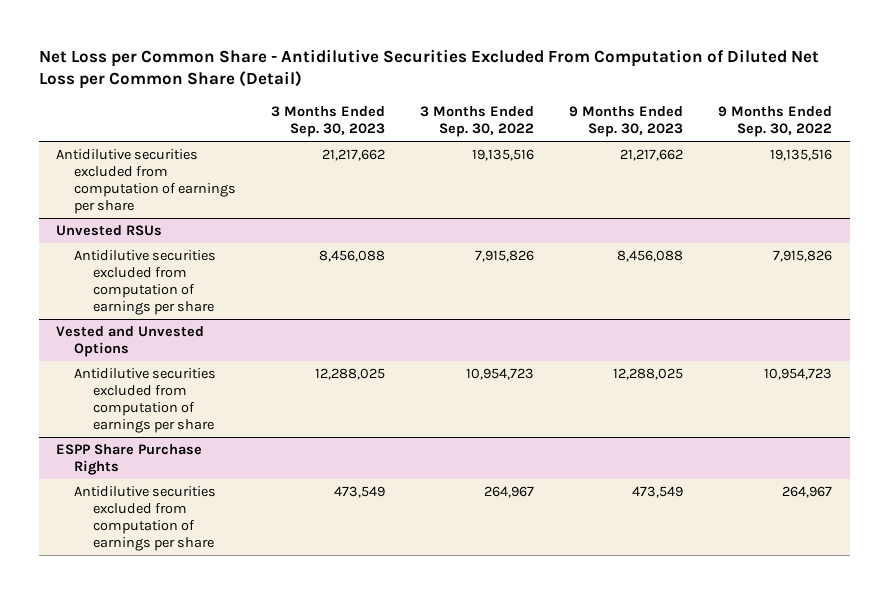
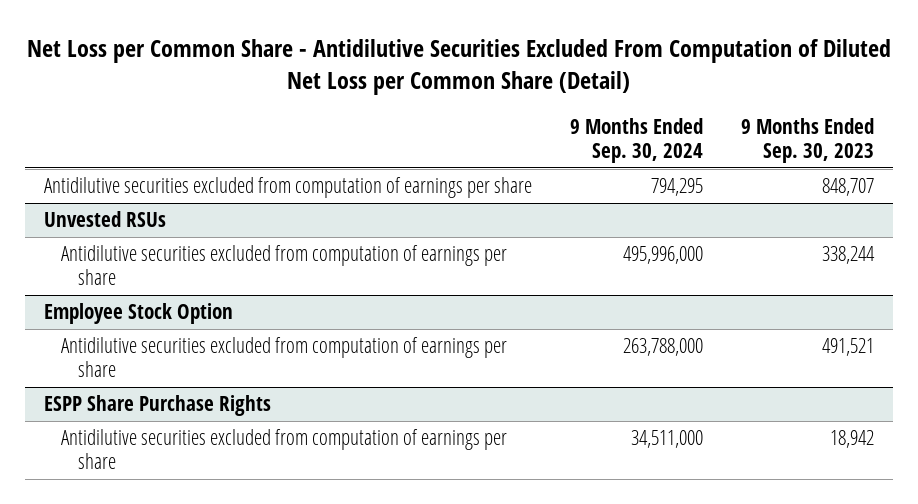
[271,106,386,138] 3 Months Ended Sep. 30, 2023 -> none
[420,106,535,138] 3 Months Ended Sep. 30, 2022 -> none
[718,106,833,138] 9 Months Ended Sep. 30, 2022 -> none
none -> [569,118,703,164] 9 Months Ended Sep. 30, 2024
[620,149,684,162] 21,217,662 -> [822,178,875,197] 848,707
[617,250,684,263] 8,456,088 -> [822,246,876,265] 338,244
[56,326,205,358] Vested and Unvested Options -> [43,303,233,325] Employee Stock Option
[613,368,684,381] 12,288,025 -> [822,338,875,357] 491,521
[632,486,684,499] 473,549 -> [830,430,875,449] 18,942

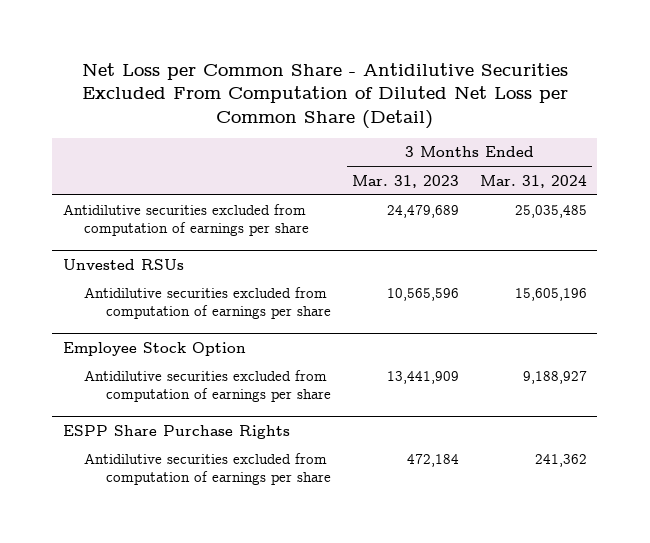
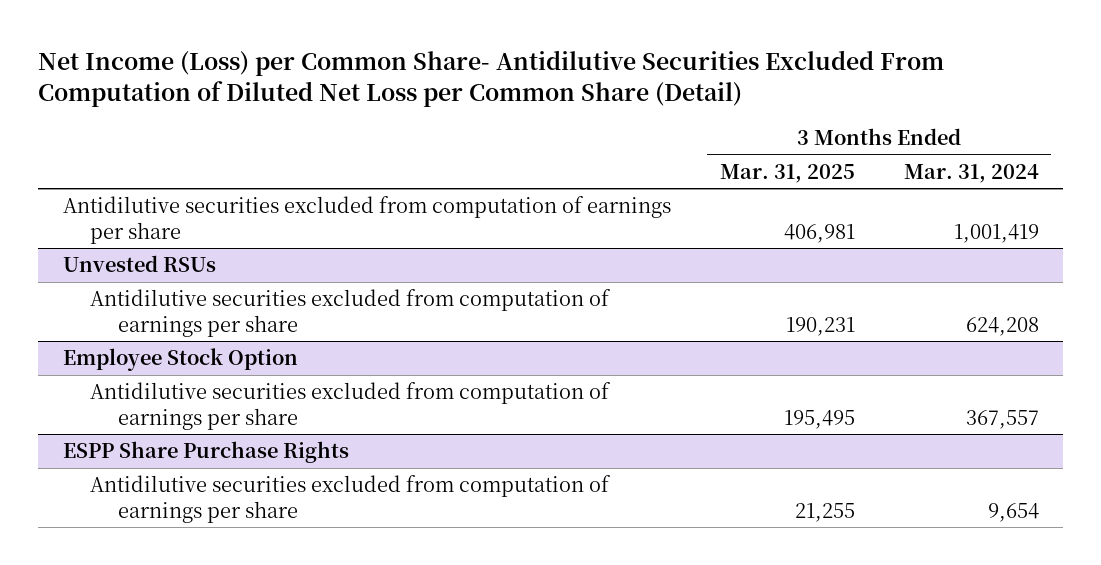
[81,62,568,129] Net Loss per Common Share - Antidilutive Securities Excluded From Computation of Diluted Net Loss per Common Share (Detail) -> [38,49,945,107] Net Income (Loss) per Common Share- Antidilutive Securities Excluded From Computation of Diluted Net Loss per Common Share (Detail)
[352,174,460,188] Mar. 31, 2023 -> none
none -> [719,163,855,183] Mar. 31, 2025
[514,205,587,219] 25,035,485 -> [953,223,1039,243] 1,001,419
[514,288,587,302] 15,605,196 -> [965,316,1039,336] 624,208
[522,371,587,385] 9,188,927 -> [965,409,1039,429] 367,557
[534,454,587,468] 241,362 -> [987,502,1039,522] 9,654

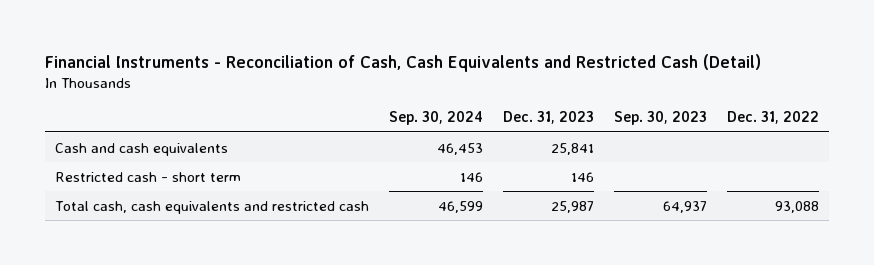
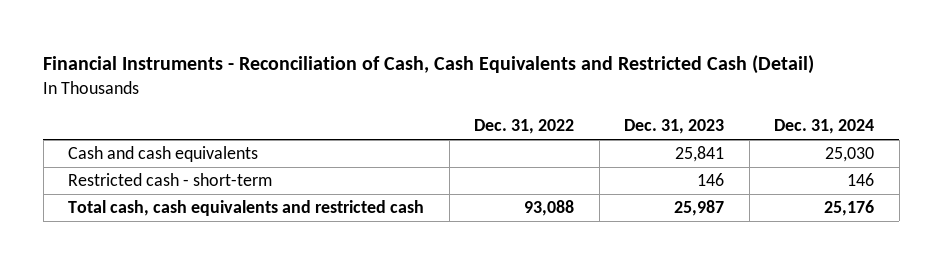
[388,111,483,126] Sep. 30, 2024 -> none
[614,111,708,126] Sep. 30, 2023 -> none
none -> [774,119,875,135] Dec. 31, 2024
[54,171,241,182] Restricted cash - short term -> [68,173,273,187] Restricted cash - short-term

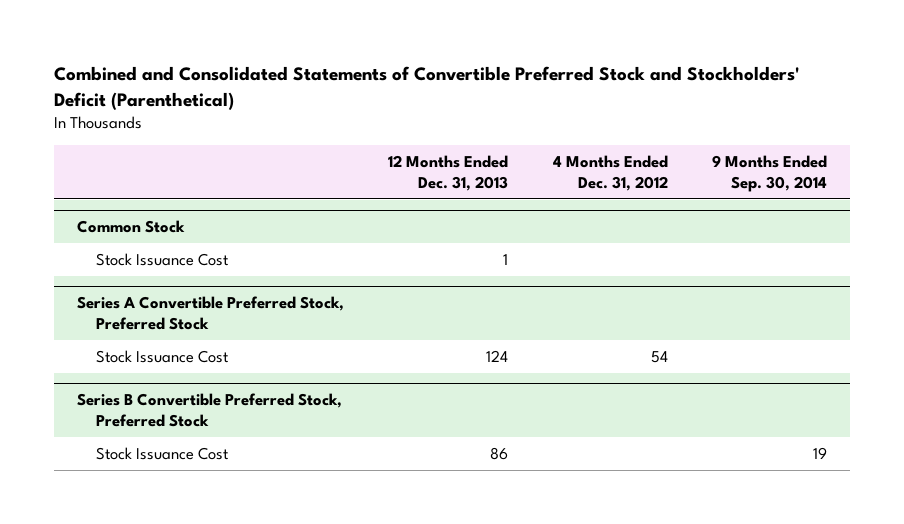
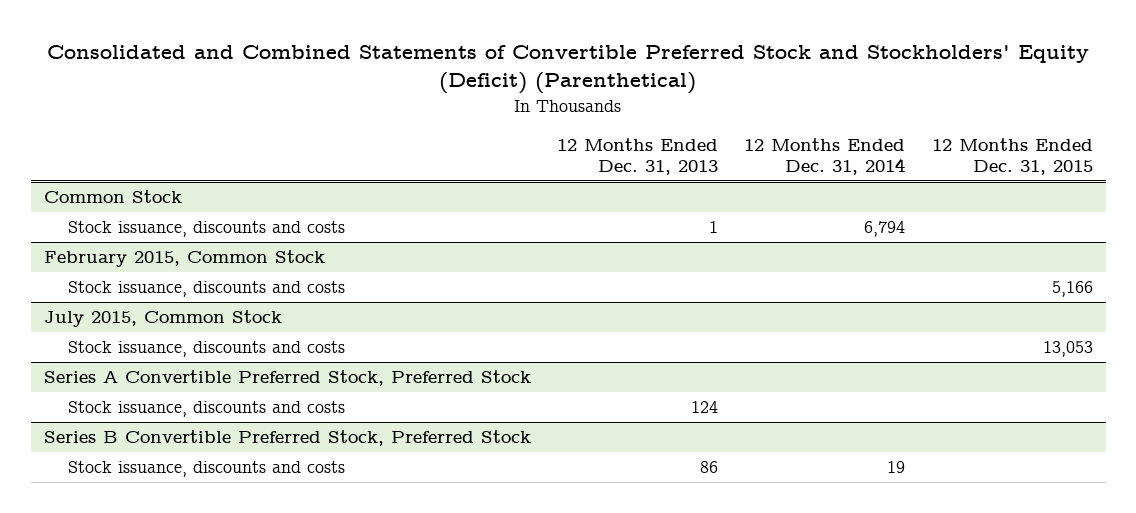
[54,66,801,110] Combined and Consolidated Statements of Convertible Preferred Stock and Stockholders' Deficit (Parenthetical) -> [47,44,1090,95] Consolidated and Combined Statements of Convertible Preferred Stock and Stockholders' Equity (Deficit) (Parenthetical)
[552,155,668,191] 4 Months Ended Dec. 31, 2012 -> none
[712,155,828,192] 9 Months Ended Sep. 30, 2014 -> none
none -> [744,138,906,176] 12 Months Ended Dec. 31, 2014
none -> [931,138,1093,176] 12 Months Ended Dec. 31, 2015
[95,253,228,267] Stock Issuance Cost -> [67,221,345,238] Stock issuance, discounts and costs
none -> [43,250,325,268] February 2015, Common Stock
none -> [67,281,345,298] Stock issuance, discounts and costs
none -> [43,310,282,328] July 2015, Common Stock
none -> [67,341,345,358] Stock issuance, discounts and costs
[95,350,228,364] Stock Issuance Cost -> [67,401,345,418] Stock issuance, discounts and costs
[95,447,228,461] Stock Issuance Cost -> [67,461,345,478] Stock issuance, discounts and costs

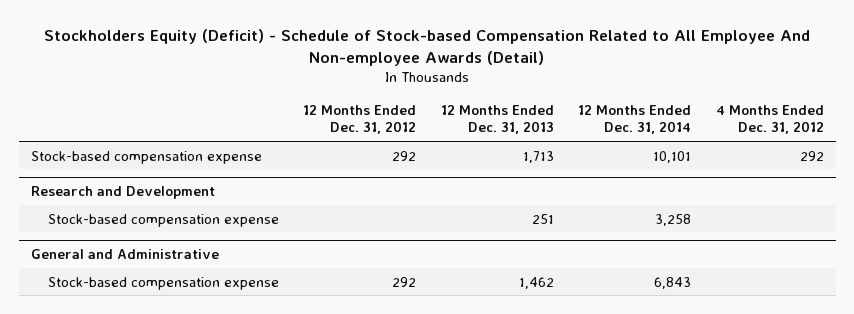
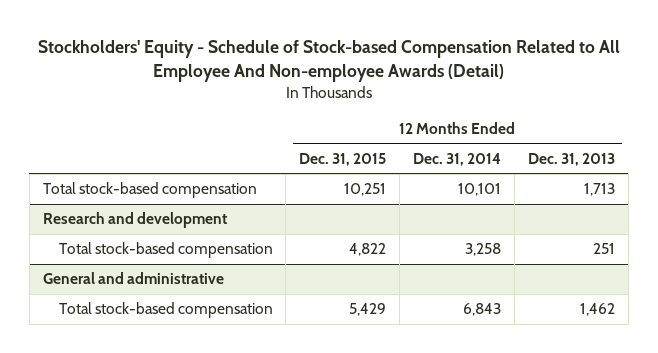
[44,28,811,66] Stockholders Equity (Deficit) - Schedule of Stock-based Compensation Related to All Employee And Non-employee Awards (Detail) -> [37,40,620,83] Stockholders' Equity - Schedule of Stock-based Compensation Related to All Employee And Non-employee Awards (Detail)
[303,104,417,135] 12 Months Ended Dec. 31, 2012 -> none
[715,104,824,135] 4 Months Ended Dec. 31, 2012 -> none
none -> [299,152,387,166] Dec. 31, 2015
[30,150,262,164] Stock-based compensation expense -> [42,182,257,199] Total stock-based compensation
[30,186,215,200] Research and Development -> [42,212,227,229] Research and development
[47,213,279,227] Stock-based compensation expense -> [58,242,273,259] Total stock-based compensation
[30,249,219,260] General and Administrative -> [42,272,224,285] General and administrative
[47,276,279,290] Stock-based compensation expense -> [58,302,273,319] Total stock-based compensation

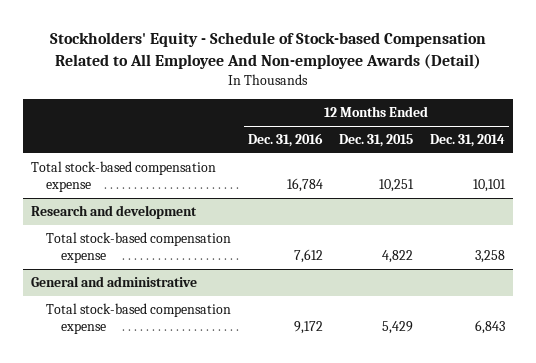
[527,152,615,166] Dec. 31, 2013 -> none
none -> [247,133,323,148] Dec. 31, 2016
[42,182,257,199] Total stock-based compensation -> [30,161,216,192] Total stock-based compensation expense
[58,242,273,259] Total stock-based compensation -> [46,232,232,263] Total stock-based compensation expense
[58,302,273,319] Total stock-based compensation -> [46,303,232,334] Total stock-based compensation expense

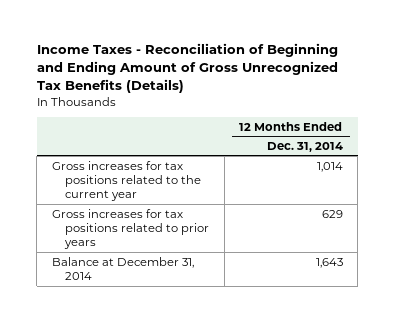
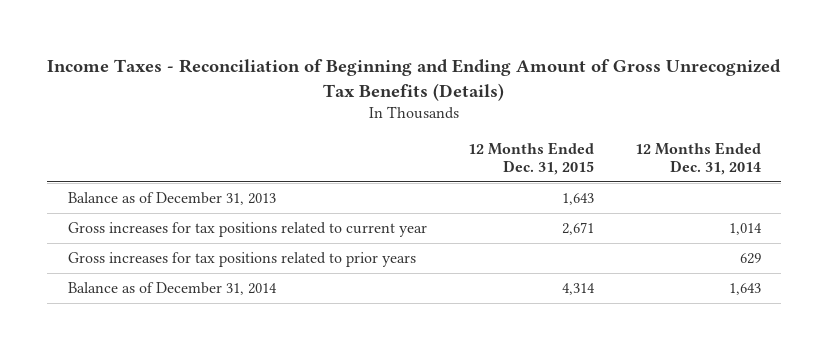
none -> [467,141,594,176] 12 Months Ended Dec. 31, 2015
none -> [67,191,276,205] Balance as of December 31, 2013
[51,160,201,202] Gross increases for tax positions related to the current year -> [67,221,427,237] Gross increases for tax positions related to current year
[51,256,194,281] Balance at December 31, 2014 -> [67,281,277,295] Balance as of December 31, 2014

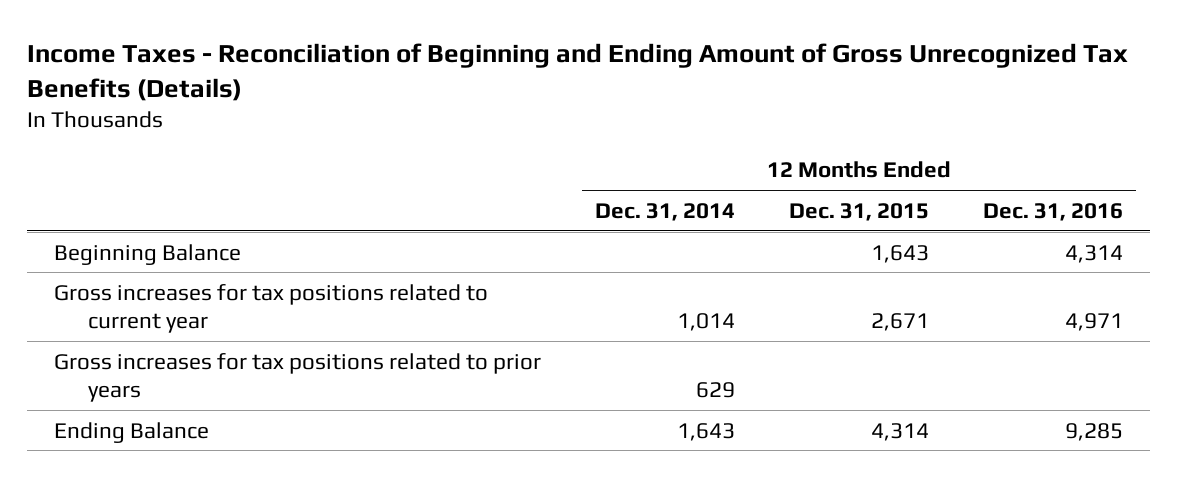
none -> [982,202,1123,221] Dec. 31, 2016
[67,191,276,205] Balance as of December 31, 2013 -> [54,243,242,265] Beginning Balance
[67,281,277,295] Balance as of December 31, 2014 -> [54,421,210,443] Ending Balance

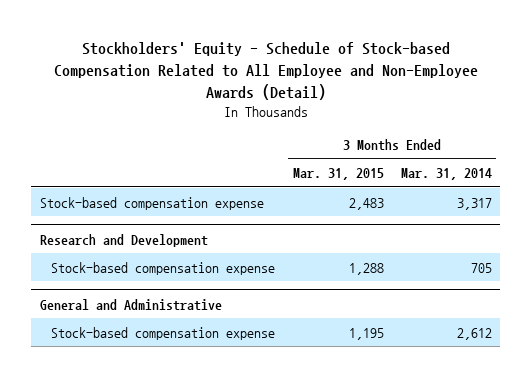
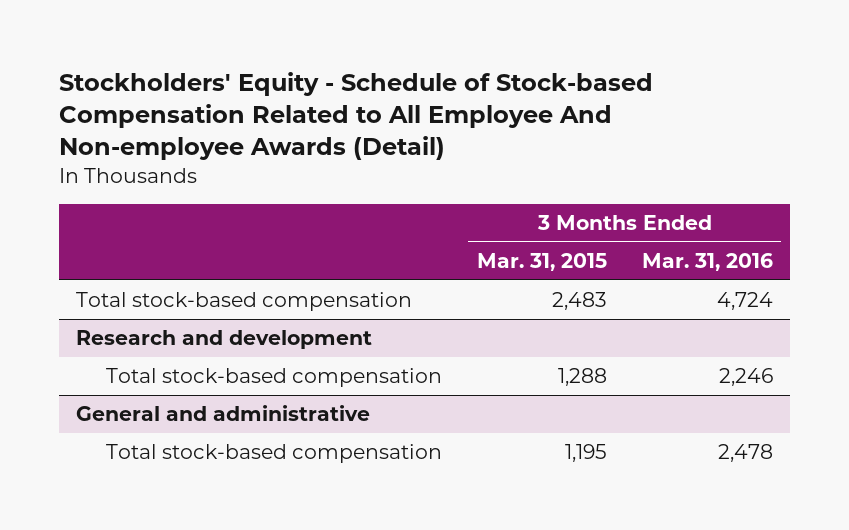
[53,42,478,101] Stockholders' Equity - Schedule of Stock-based Compensation Related to All Employee and Non-Employee Awards (Detail) -> [58,71,653,160] Stockholders' Equity - Schedule of Stock-based Compensation Related to All Employee And Non-employee Awards (Detail)
[400,168,492,181] Mar. 31, 2014 -> none
none -> [641,253,773,272] Mar. 31, 2016
[40,196,265,210] Stock-based compensation expense -> [76,292,413,312] Total stock-based compensation
[40,233,209,247] Research and Development -> [76,330,373,350] Research and development
[51,261,276,275] Stock-based compensation expense -> [105,368,442,388] Total stock-based compensation
[40,298,223,311] General and Administrative -> [76,405,371,422] General and administrative
[51,326,276,340] Stock-based compensation expense -> [105,444,442,464] Total stock-based compensation

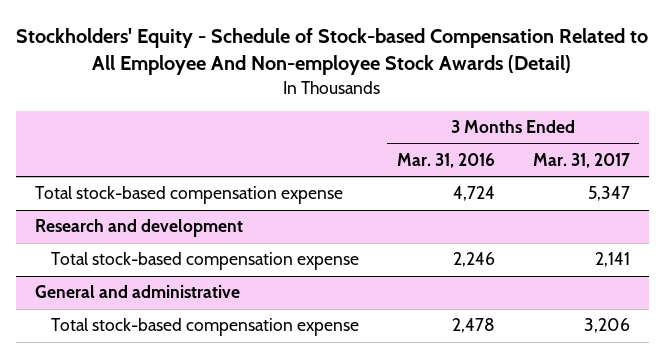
[58,71,653,160] Stockholders' Equity - Schedule of Stock-based Compensation Related to All Employee And Non-employee Awards (Detail) -> [16,27,649,76] Stockholders' Equity - Schedule of Stock-based Compensation Related to All Employee And Non-employee Stock Awards (Detail)
[476,253,607,272] Mar. 31, 2015 -> none
none -> [532,153,630,169] Mar. 31, 2017
[76,292,413,312] Total stock-based compensation -> [34,186,343,205] Total stock-based compensation expense
[105,368,442,388] Total stock-based compensation -> [50,252,359,271] Total stock-based compensation expense
[105,444,442,464] Total stock-based compensation -> [50,318,359,337] Total stock-based compensation expense

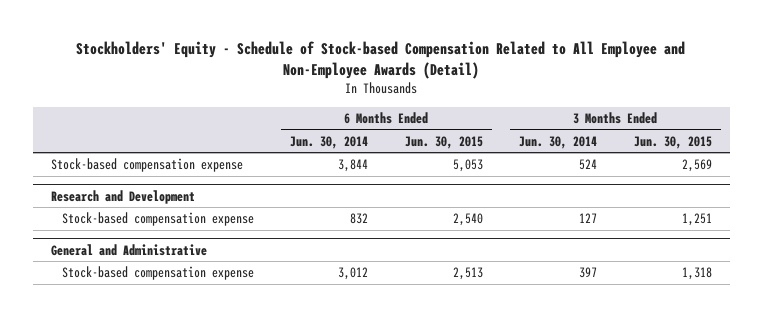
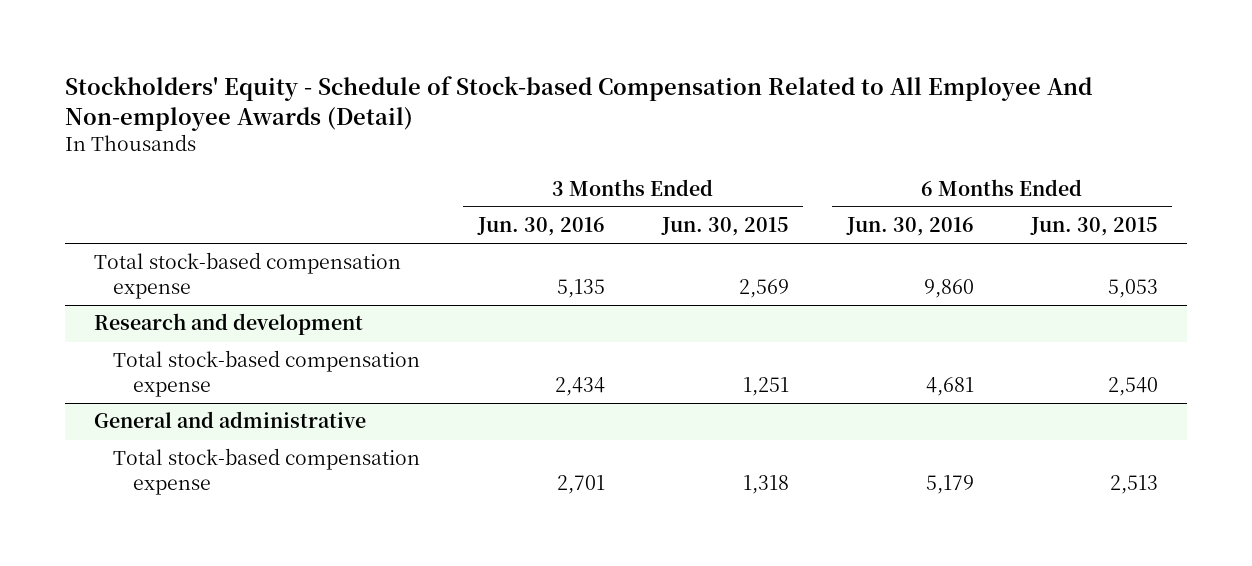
[76,40,686,79] Stockholders' Equity - Schedule of Stock-based Compensation Related to All Employee and Non-Employee Awards (Detail) -> [65,75,1093,131] Stockholders' Equity - Schedule of Stock-based Compensation Related to All Employee And Non-employee Awards (Detail)
[290,135,369,149] Jun. 30, 2014 -> none
[519,135,598,149] Jun. 30, 2014 -> none
none -> [476,217,605,237] Jun. 30, 2016
none -> [845,217,974,237] Jun. 30, 2016
[50,158,243,173] Stock-based compensation expense -> [93,252,401,299] Total stock-based compensation expense
[50,189,195,204] Research and Development -> [93,313,363,336] Research and development
[61,212,254,227] Stock-based compensation expense -> [113,350,421,397] Total stock-based compensation expense
[50,243,207,256] General and Administrative -> [93,411,366,429] General and administrative
[61,266,254,281] Stock-based compensation expense -> [113,448,421,495] Total stock-based compensation expense

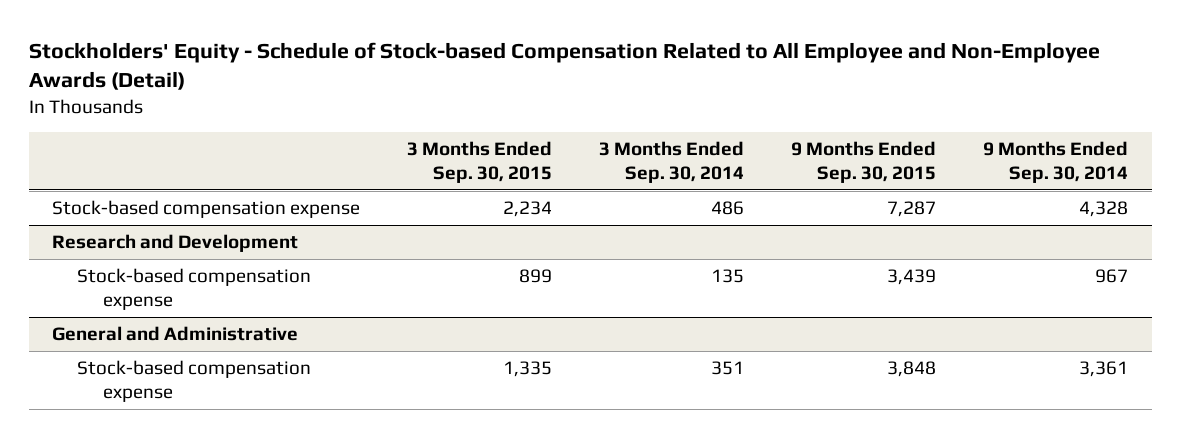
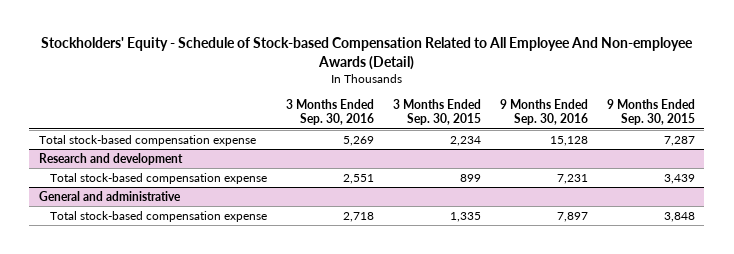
[28,42,1100,91] Stockholders' Equity - Schedule of Stock-based Compensation Related to All Employee and Non-Employee Awards (Detail) -> [40,36,693,70] Stockholders' Equity - Schedule of Stock-based Compensation Related to All Employee And Non-employee Awards (Detail)
[599,140,745,183] 3 Months Ended Sep. 30, 2014 -> none
[983,140,1129,183] 9 Months Ended Sep. 30, 2014 -> none
none -> [286,98,375,126] 3 Months Ended Sep. 30, 2016
none -> [500,98,589,126] 9 Months Ended Sep. 30, 2016
[52,200,361,219] Stock-based compensation expense -> [38,134,256,146] Total stock-based compensation expense
[52,234,299,253] Research and Development -> [38,152,183,165] Research and development
[77,268,312,311] Stock-based compensation expense -> [50,172,268,184] Total stock-based compensation expense
[52,326,299,342] General and Administrative -> [38,190,181,201] General and administrative
[77,360,312,403] Stock-based compensation expense -> [50,210,268,222] Total stock-based compensation expense

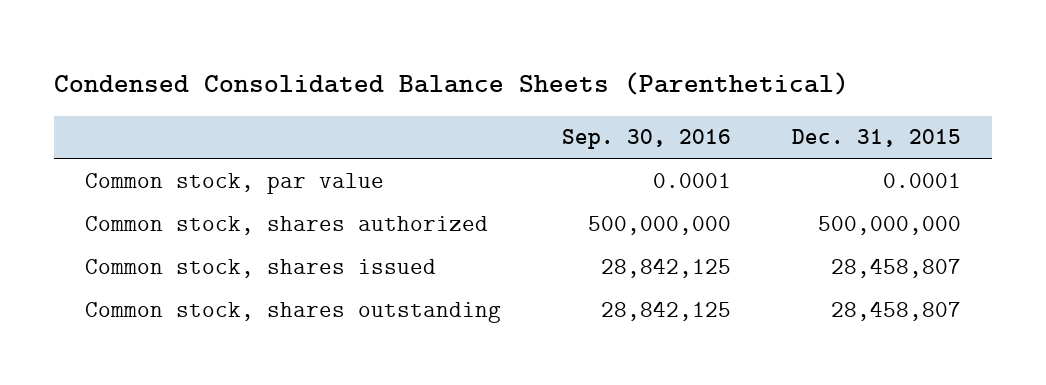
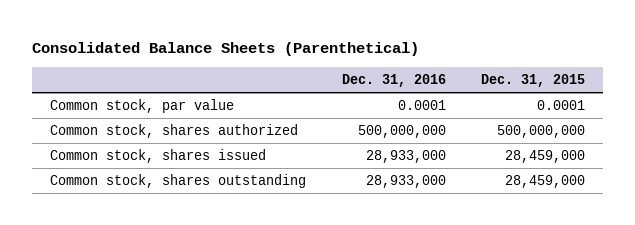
[54,71,850,95] Condensed Consolidated Balance Sheets (Parenthetical) -> [32,42,420,57] Consolidated Balance Sheets (Parenthetical)
[562,129,732,150] Sep. 30, 2016 -> none
none -> [341,74,446,88] Dec. 31, 2016
[831,257,962,278] 28,458,807 -> [505,150,586,164] 28,459,000
[831,300,962,321] 28,458,807 -> [505,175,586,189] 28,459,000

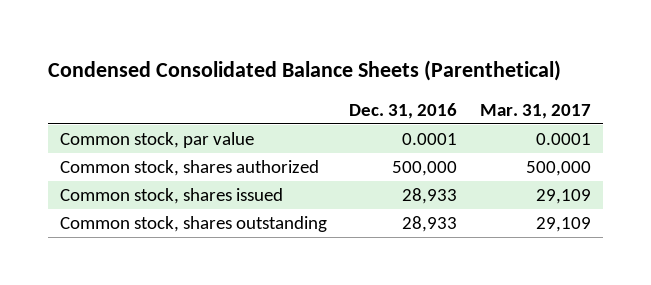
[32,42,420,57] Consolidated Balance Sheets (Parenthetical) -> [48,60,562,82] Condensed Consolidated Balance Sheets (Parenthetical)
[481,74,586,88] Dec. 31, 2015 -> none
none -> [480,103,592,119] Mar. 31, 2017
[357,125,446,139] 500,000,000 -> [392,161,458,177] 500,000
[365,150,446,164] 28,933,000 -> [402,188,458,205] 28,933
[365,175,446,189] 28,933,000 -> [402,216,458,233] 28,933

